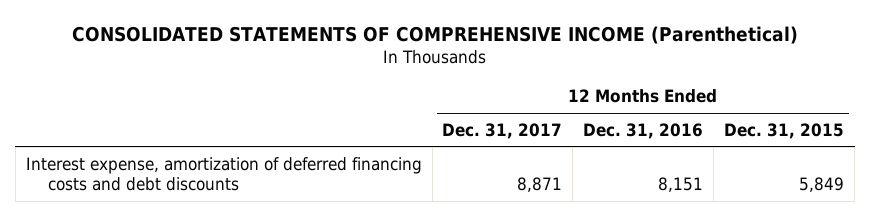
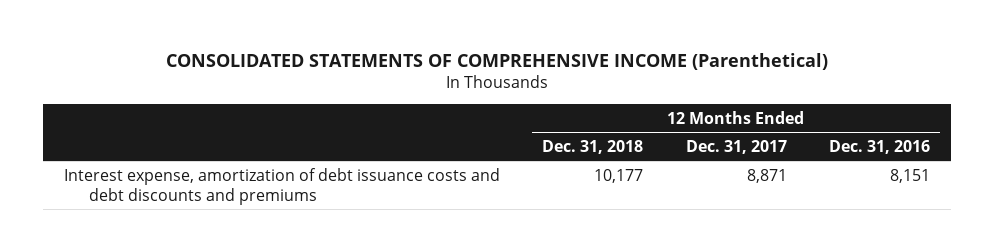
[724,122,845,139] Dec. 31, 2015 -> none
none -> [542,139,644,154] Dec. 31, 2018
[25,156,422,192] Interest expense, amortization of deferred financing costs and debt discounts -> [64,167,501,205] Interest expense, amortization of debt issuance costs and debt discounts and premiums

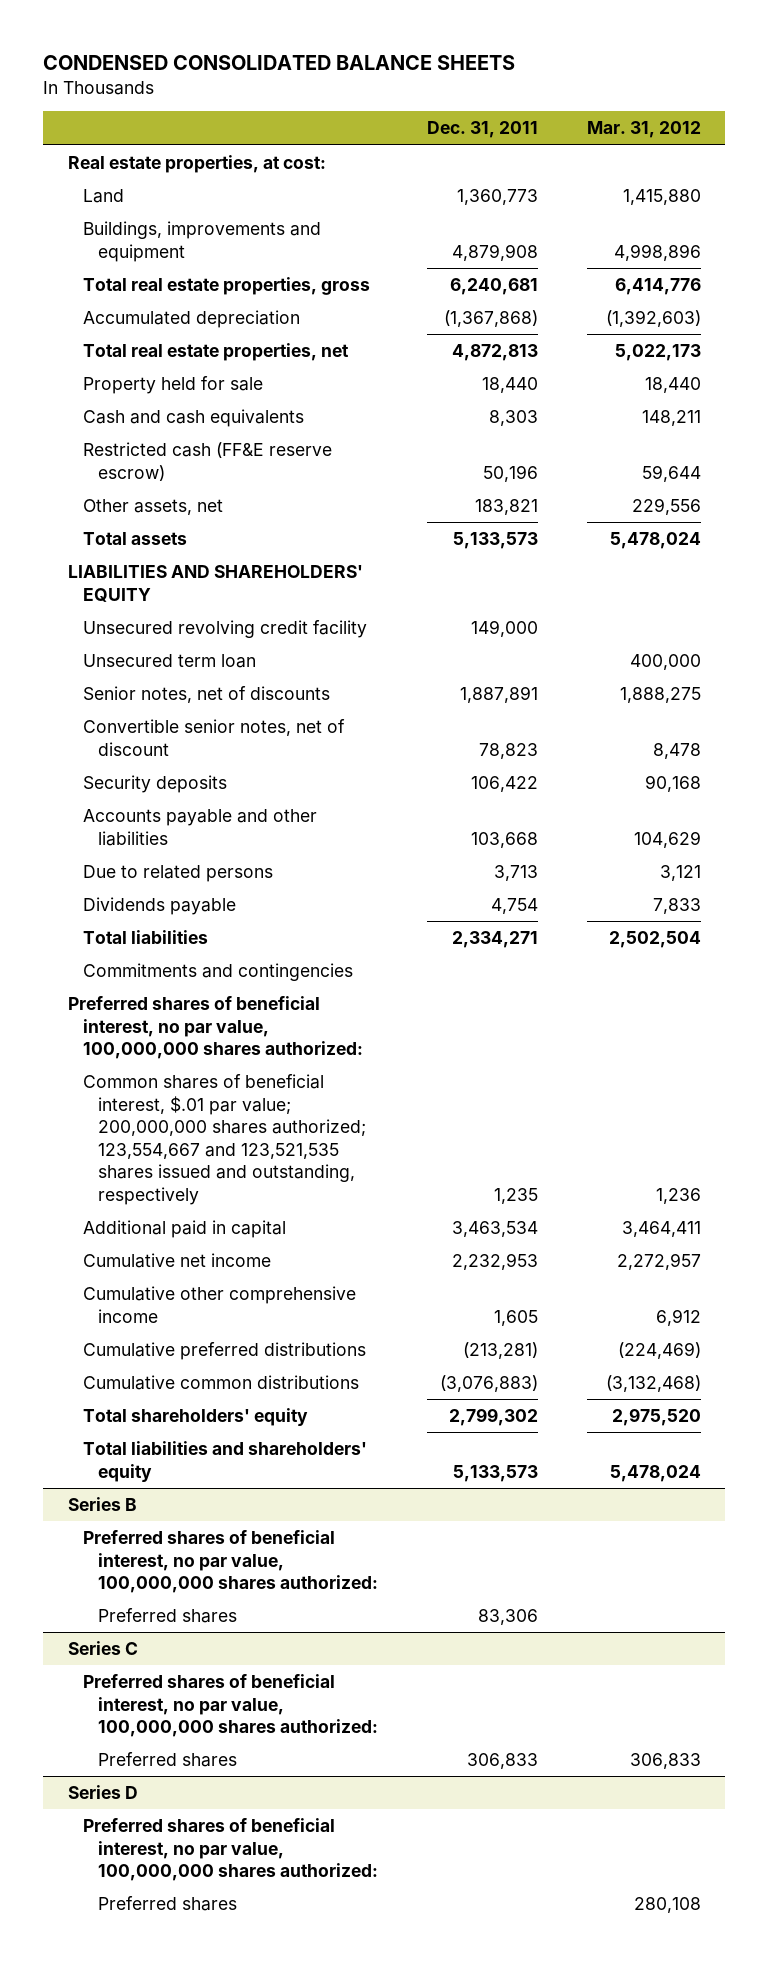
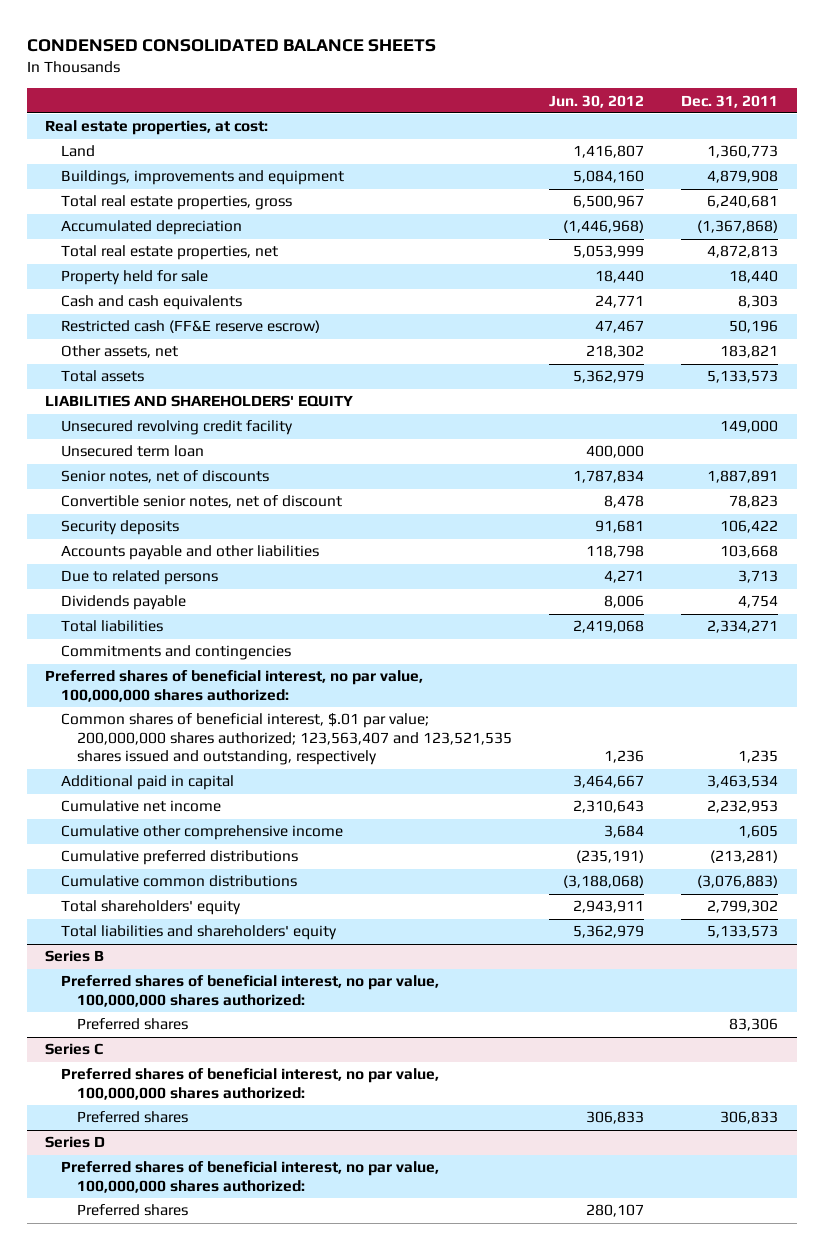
[586,121,701,139] Mar. 31, 2012 -> none
none -> [548,94,644,108] Jun. 30, 2012
[82,1074,366,1205] Common shares of beneficial interest, $.01 par value; 200,000,000 shares authorized; 123,554,667 and 123,521,535 shares issued and outstanding, respectively -> [61,713,512,766] Common shares of beneficial interest, $.01 par value; 200,000,000 shares authorized; 123,563,407 and 123,521,535 shares issued and outstanding, respectively

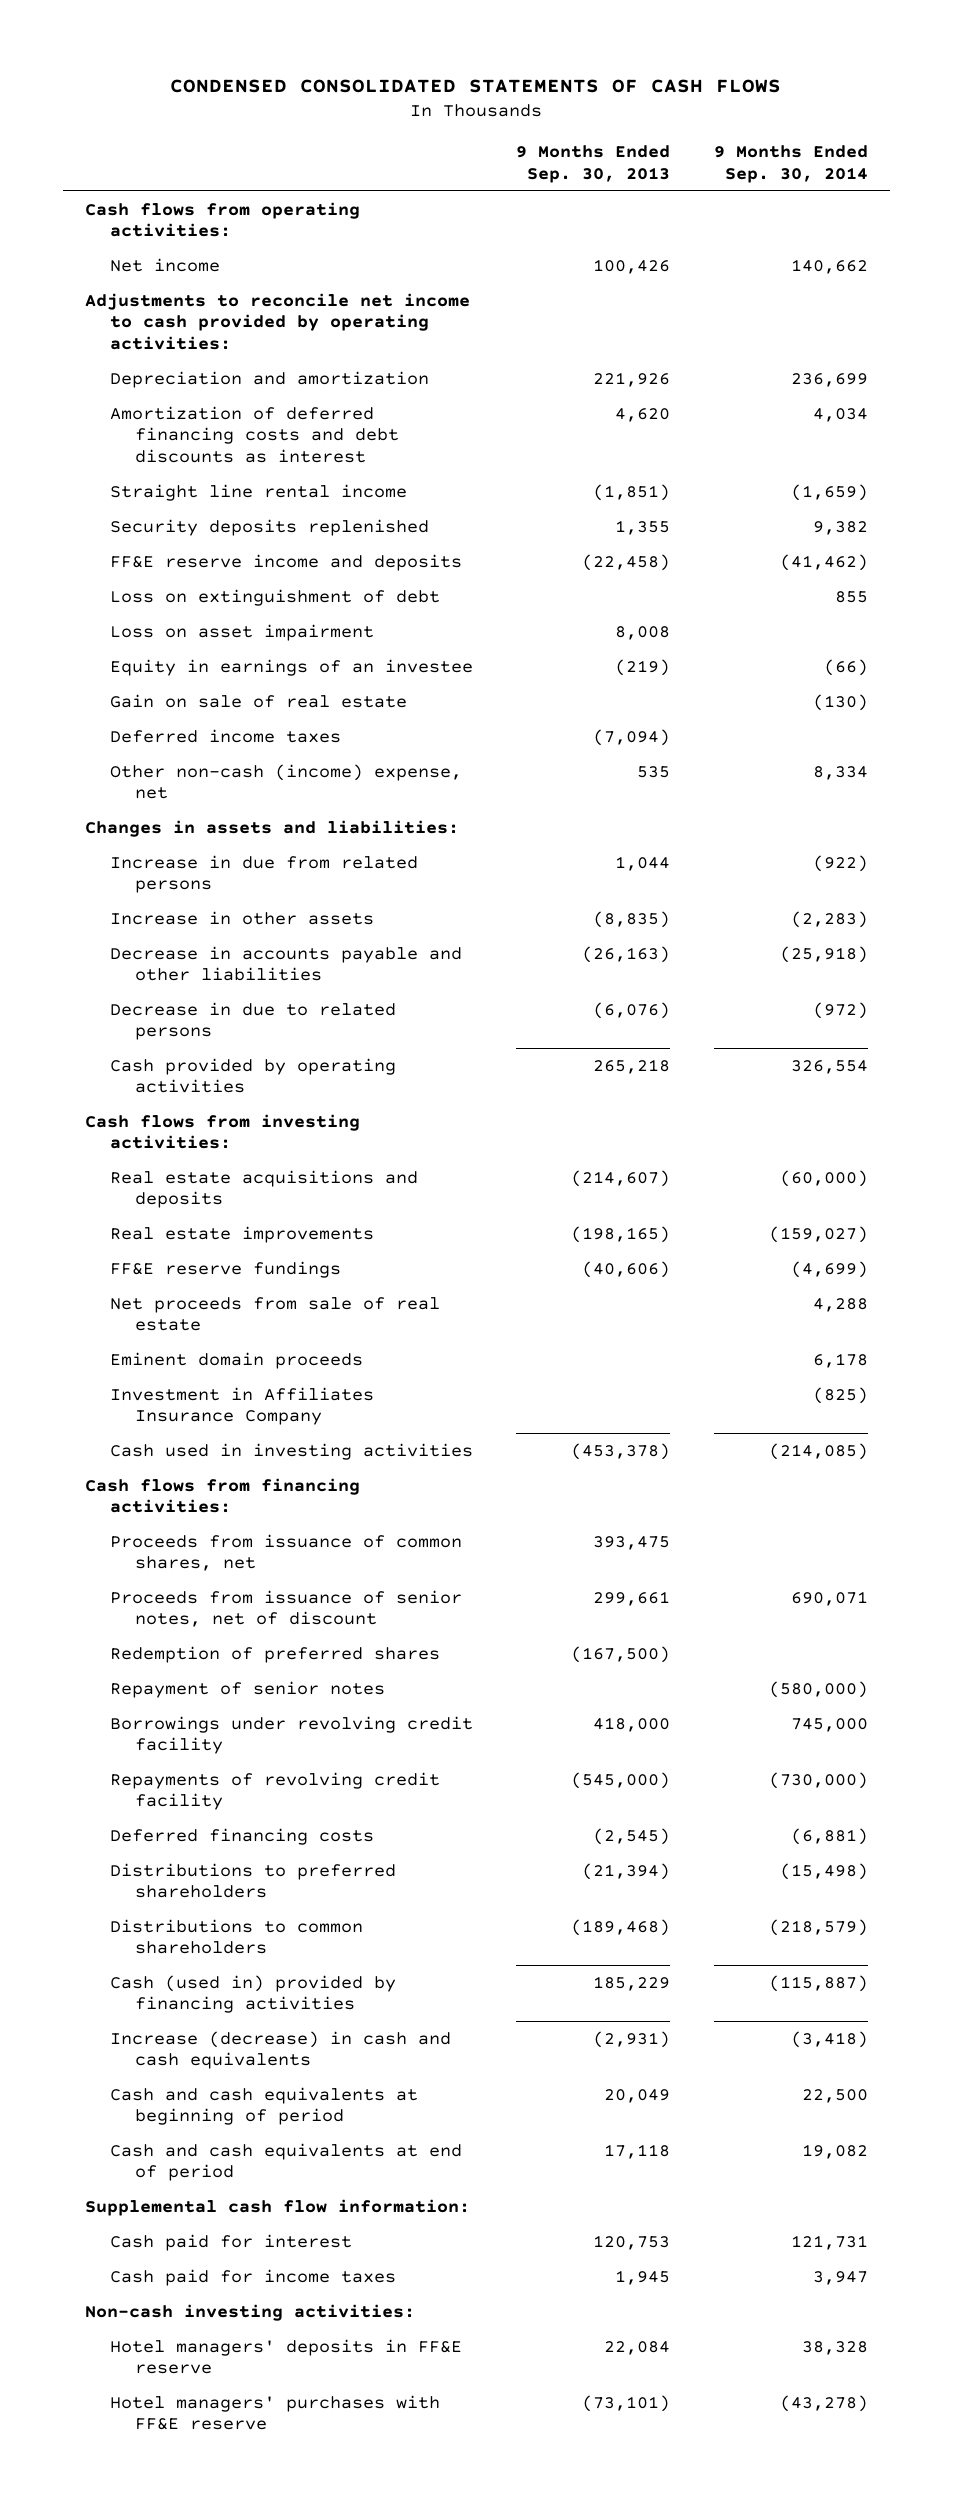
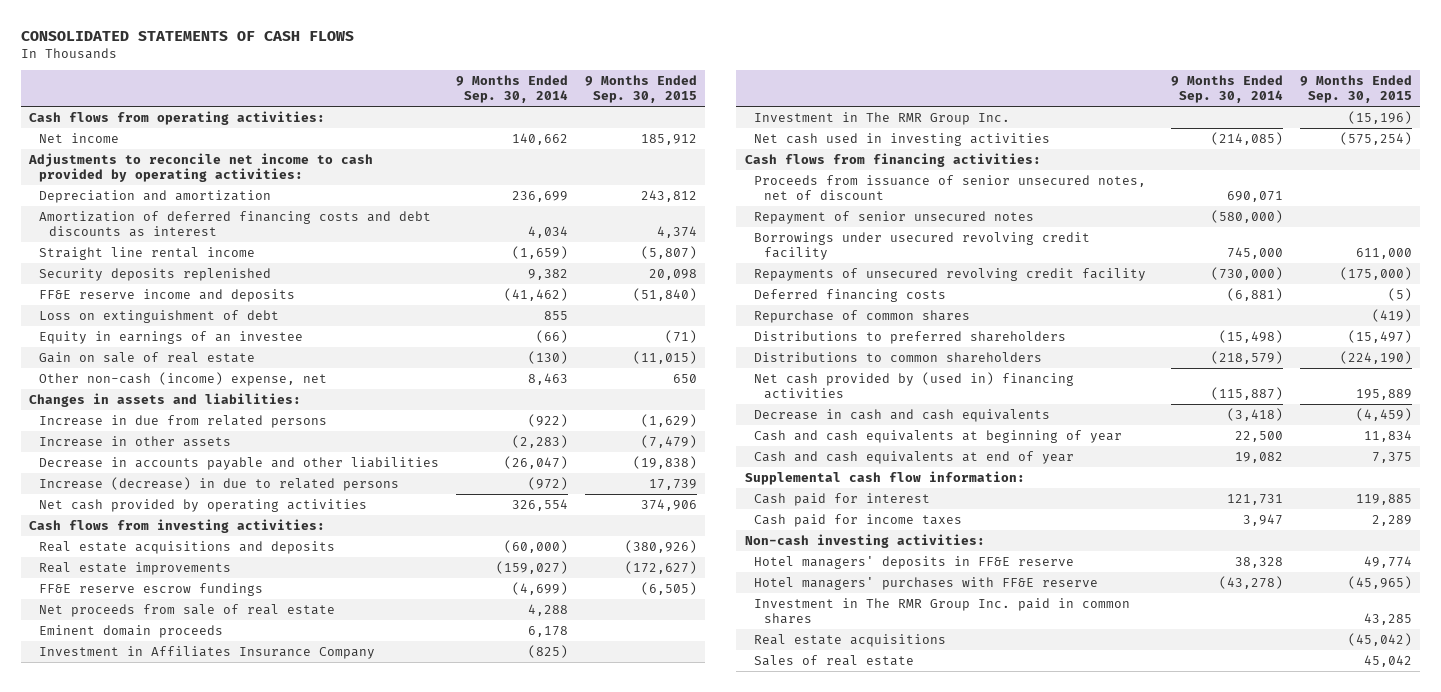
[170,78,782,93] CONDENSED CONSOLIDATED STATEMENTS OF CASH FLOWS -> [21,30,355,41] CONSOLIDATED STATEMENTS OF CASH FLOWS
[516,145,671,183] 9 Months Ended Sep. 30, 2013 -> none
none -> [584,74,697,104] 9 Months Ended Sep. 30, 2015
[109,623,374,641] Loss on asset impairment -> none
[109,728,341,743] Deferred income taxes -> none
[812,765,868,780] 8,334 -> [527,372,568,385] 8,463
[779,945,868,963] (25,918) -> [503,455,568,469] (26,047)
[109,1001,396,1041] Decrease in due to related persons -> [39,476,400,491] Increase (decrease) in due to related persons
[109,1057,396,1094] Cash provided by operating activities -> [39,498,368,512] Net cash provided by operating activities
[109,1260,341,1278] FF&E reserve fundings -> [39,582,264,596] FF&E reserve escrow fundings
none -> [754,111,1011,125] Investment in The RMR Group Inc.
[109,1442,473,1460] Cash used in investing activities -> [754,132,1051,146] Net cash used in investing activities
[109,1533,462,1572] Proceeds from issuance of common shares, net -> none
[109,1645,440,1663] Redemption of preferred shares -> none
[109,1589,462,1628] Proceeds from issuance of senior notes, net of discount -> [754,174,1147,201] Proceeds from issuance of senior unsecured notes, net of discount
[109,1680,385,1698] Repayment of senior notes -> [754,210,1035,224] Repayment of senior unsecured notes
[109,1715,473,1755] Borrowings under revolving credit facility -> [754,231,1091,261] Borrowings under usecured revolving credit facility
[109,1771,440,1811] Repayments of revolving credit facility -> [754,267,1147,281] Repayments of unsecured revolving credit facility
none -> [754,309,971,323] Repurchase of common shares
[109,1974,396,2014] Cash (used in) provided by financing activities -> [754,371,1075,400] Net cash provided by (used in) financing activities
[109,2030,451,2070] Increase (decrease) in cash and cash equivalents -> [754,408,1051,422] Decrease in cash and cash equivalents
[109,2086,418,2126] Cash and cash equivalents at beginning of period -> [754,429,1123,443] Cash and cash equivalents at beginning of year
[109,2142,462,2182] Cash and cash equivalents at end of period -> [754,450,1075,464] Cash and cash equivalents at end of year
none -> [754,597,1131,625] Investment in The RMR Group Inc. paid in common shares
none -> [754,633,947,647] Real estate acquisitions
none -> [754,654,915,666] Sales of real estate

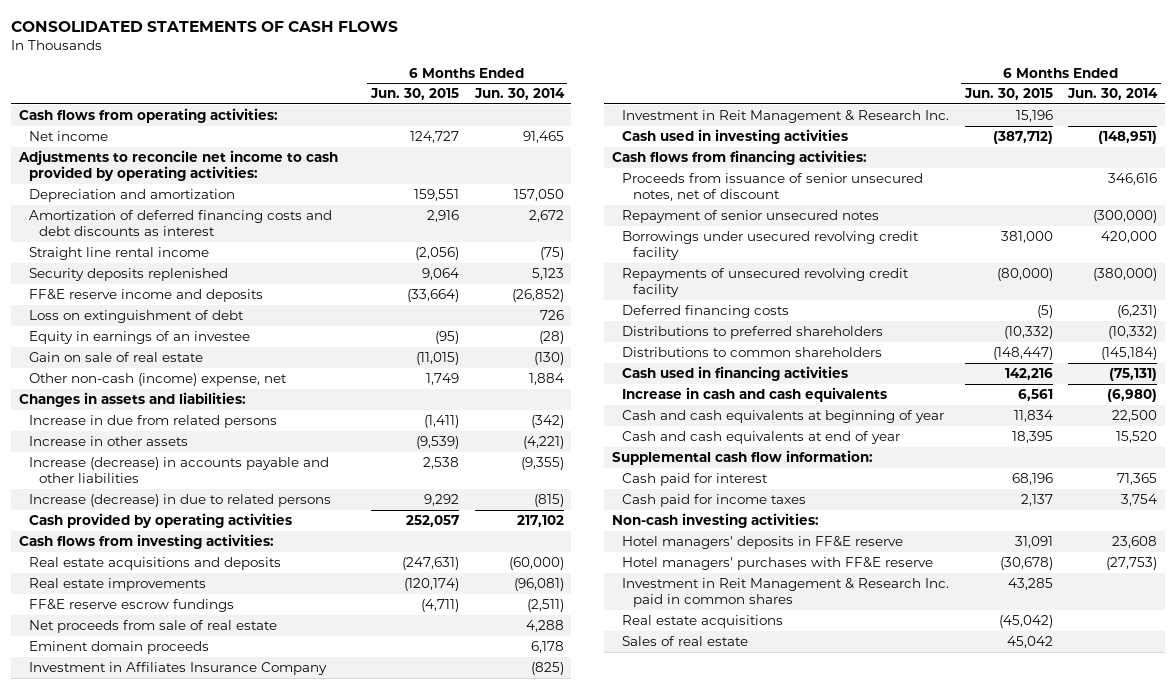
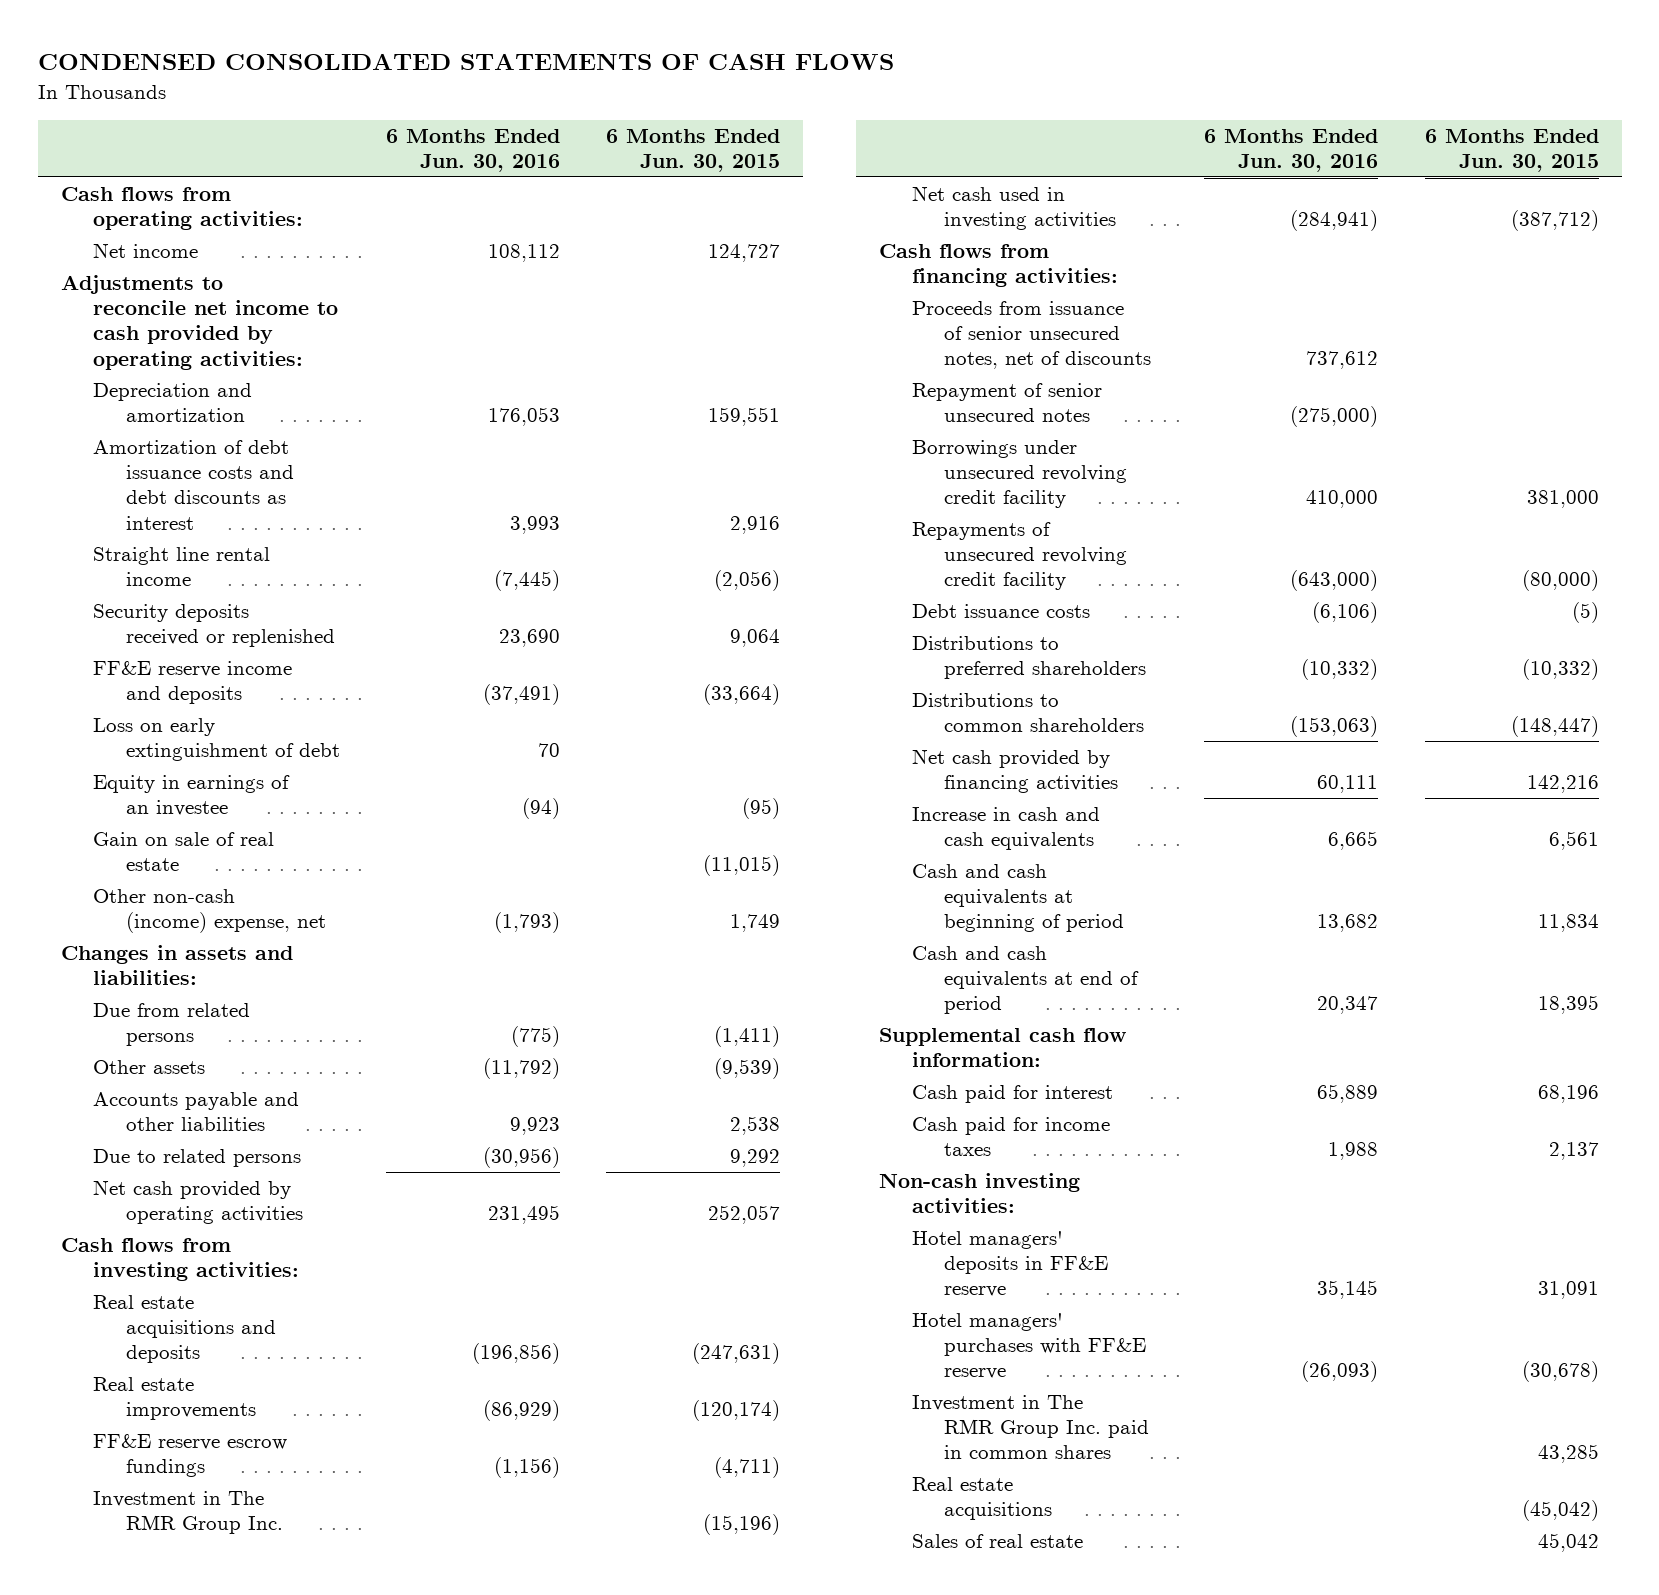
[10,20,398,32] CONSOLIDATED STATEMENTS OF CASH FLOWS -> [37,53,894,71] CONDENSED CONSOLIDATED STATEMENTS OF CASH FLOWS
[473,88,565,101] Jun. 30, 2014 -> none
none -> [386,128,561,173] 6 Months Ended Jun. 30, 2016
[28,209,332,237] Amortization of deferred financing costs and debt discounts as interest -> [93,440,295,530] Amortization of debt issuance costs and debt discounts as interest
[28,267,228,281] Security deposits replenished -> [93,604,336,648] Security deposits received or replenished
[28,309,244,323] Loss on extinguishment of debt -> [93,718,341,762] Loss on early extinguishment of debt
[28,414,277,428] Increase in due from related persons -> [93,1003,251,1047] Due from related persons
[28,435,188,446] Increase in other assets -> [93,1060,206,1075] Other assets
[28,456,329,484] Increase (decrease) in accounts payable and other liabilities -> [93,1092,300,1132] Accounts payable and other liabilities
[28,493,331,507] Increase (decrease) in due to related persons -> [93,1149,302,1168] Due to related persons
[28,512,292,528] Cash provided by operating activities -> [93,1180,304,1225] Net cash provided by operating activities
[28,619,277,633] Net proceeds from sale of real estate -> none
[28,640,209,654] Eminent domain proceeds -> none
[28,661,327,675] Investment in Affiliates Insurance Company -> none
[622,109,950,123] Investment in Reit Management & Research Inc. -> [93,1491,284,1535] Investment in The RMR Group Inc.
[1015,109,1053,122] 15,196 -> [703,1514,781,1536] (15,196)
[622,128,849,144] Cash used in investing activities -> [911,186,1117,231] Net cash used in investing activities
[622,172,924,202] Proceeds from issuance of senior unsecured notes, net of discount -> [911,301,1152,370] Proceeds from issuance of senior unsecured notes, net of discounts
[622,230,920,261] Borrowings under usecured revolving credit facility -> [911,440,1128,509] Borrowings under unsecured revolving credit facility
[622,304,790,318] Deferred financing costs -> [911,604,1090,619] Debt issuance costs
[622,365,849,381] Cash used in financing activities -> [911,749,1119,794] Net cash provided by financing activities
[622,409,945,423] Cash and cash equivalents at beginning of year -> [911,864,1125,933] Cash and cash equivalents at beginning of period
[622,430,901,444] Cash and cash equivalents at end of year -> [911,946,1140,1015] Cash and cash equivalents at end of period
[622,577,950,608] Investment in Reit Management & Research Inc. paid in common shares -> [911,1395,1150,1460] Investment in The RMR Group Inc. paid in common shares

